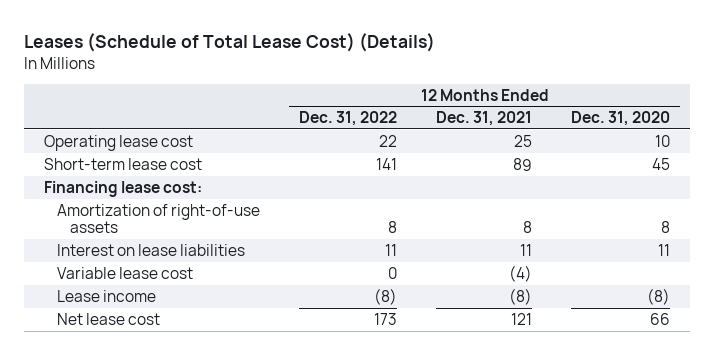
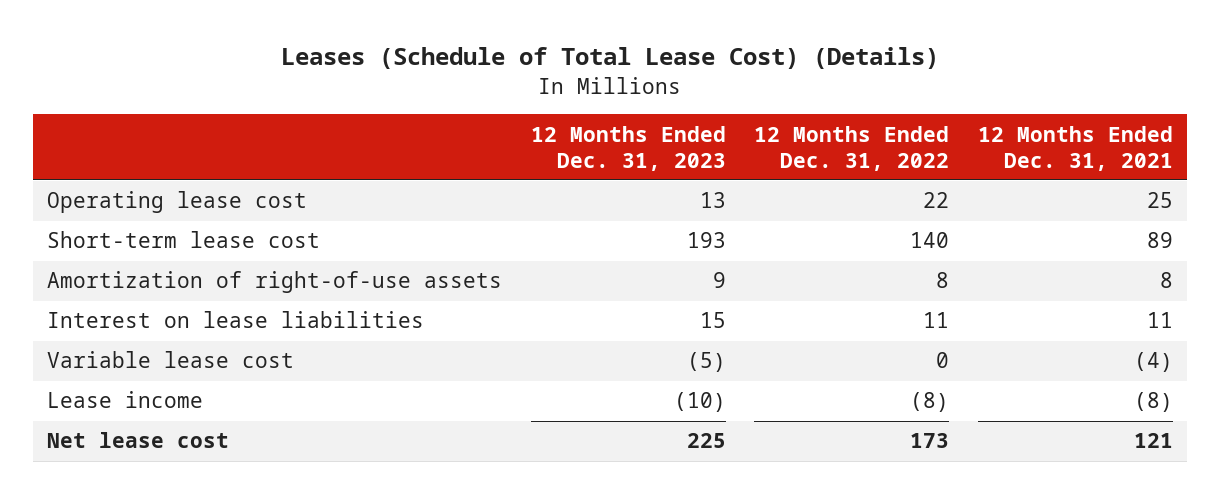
[571,111,671,127] Dec. 31, 2020 -> none
none -> [530,125,726,171] 12 Months Ended Dec. 31, 2023
[43,180,202,197] Financing lease cost: -> none
[375,157,397,170] 141 -> [910,232,950,249] 140

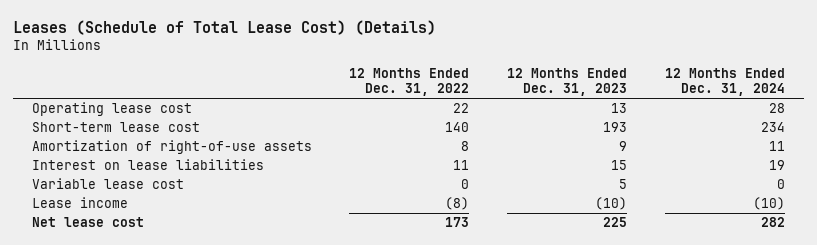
[977,125,1173,171] 12 Months Ended Dec. 31, 2021 -> none
none -> [665,68,786,97] 12 Months Ended Dec. 31, 2024
[686,352,726,373] (5) -> [619,179,628,190] 5

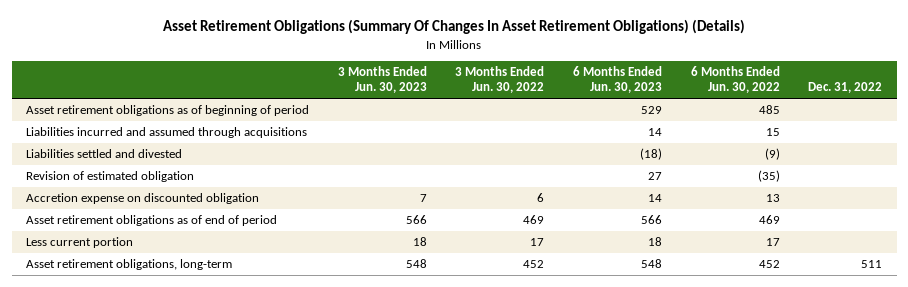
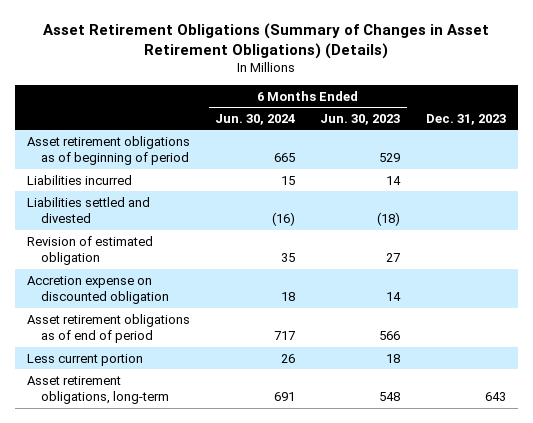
[163,19,746,35] Asset Retirement Obligations (Summary Of Changes In Asset Retirement Obligations) (Details) -> [43,22,490,59] Asset Retirement Obligations (Summary of Changes in Asset Retirement Obligations) (Details)
[337,66,427,94] 3 Months Ended Jun. 30, 2023 -> none
[455,66,545,94] 3 Months Ended Jun. 30, 2022 -> none
[690,66,780,94] 6 Months Ended Jun. 30, 2022 -> none
[808,82,883,94] Dec. 31, 2022 -> none
none -> [215,113,296,125] Jun. 30, 2024
none -> [425,113,506,125] Dec. 31, 2023
[25,127,307,139] Liabilities incurred and assumed through acquisitions -> [27,174,133,185] Liabilities incurred

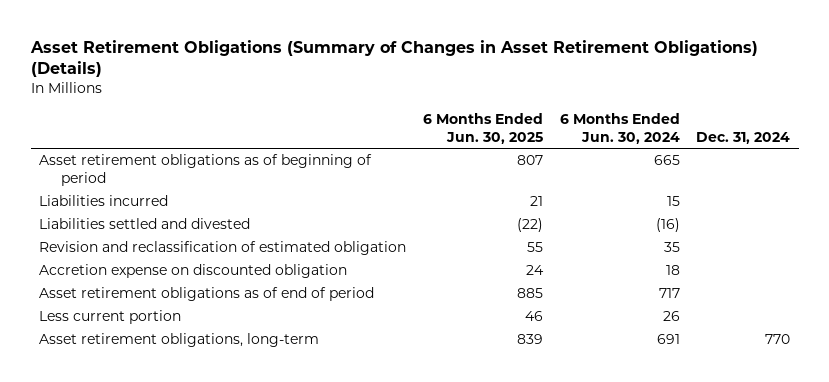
[320,113,401,125] Jun. 30, 2023 -> none
[425,113,506,125] Dec. 31, 2023 -> none
none -> [422,112,543,144] 6 Months Ended Jun. 30, 2025
none -> [696,131,791,144] Dec. 31, 2024
[27,235,154,266] Revision of estimated obligation -> [38,241,406,256] Revision and reclassification of estimated obligation

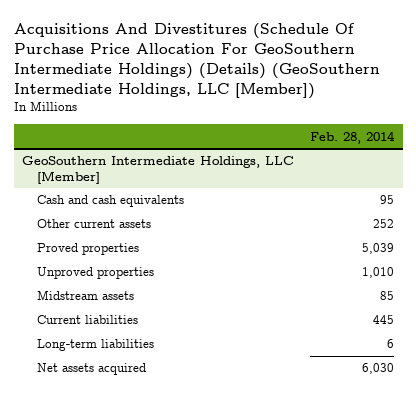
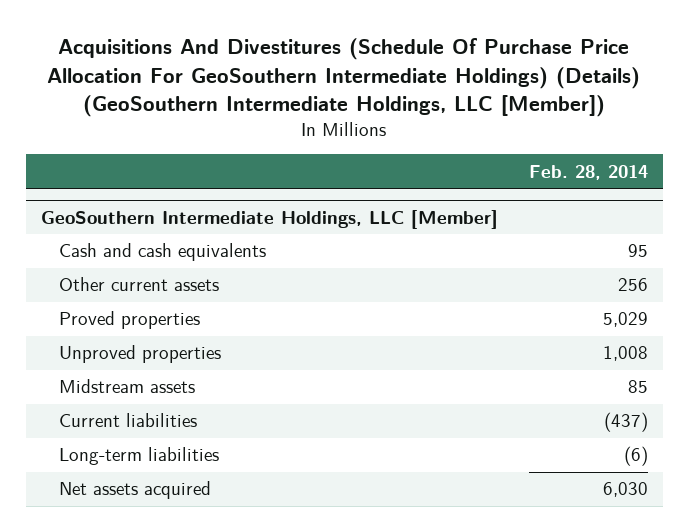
[373,219,395,229] 252 -> [617,278,648,292] 256
[362,243,395,255] 5,039 -> [602,312,648,328] 5,029
[362,267,395,279] 1,010 -> [602,346,648,362] 1,008
[373,315,395,325] 445 -> [603,412,648,433] (437)
[387,339,395,349] 6 -> [623,446,648,467] (6)

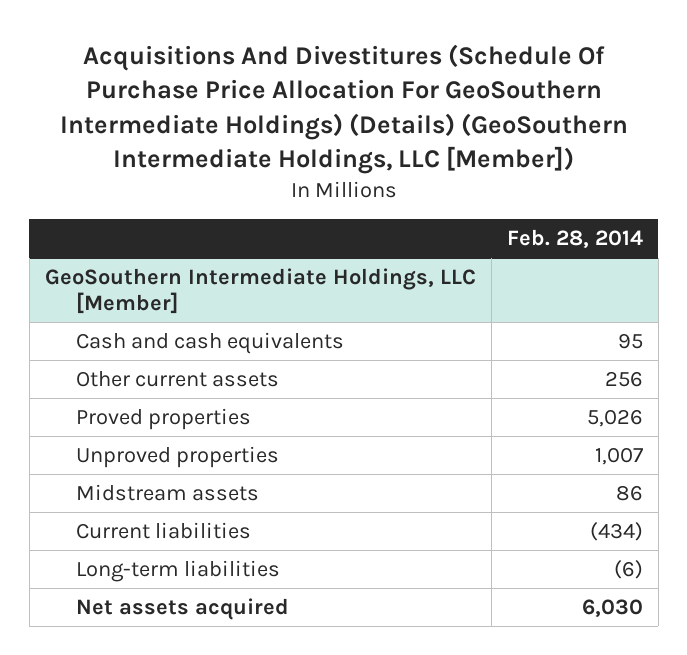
[602,312,648,328] 5,029 -> [586,408,643,427] 5,026
[602,346,648,362] 1,008 -> [594,446,643,465] 1,007
[627,380,648,394] 85 -> [615,484,643,501] 86
[603,412,648,433] (437) -> [589,521,643,541] (434)

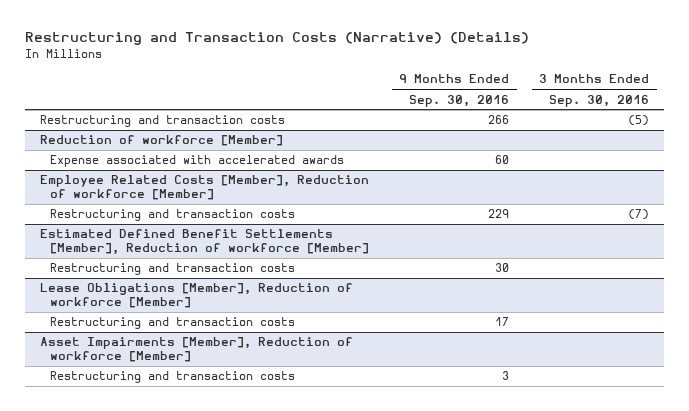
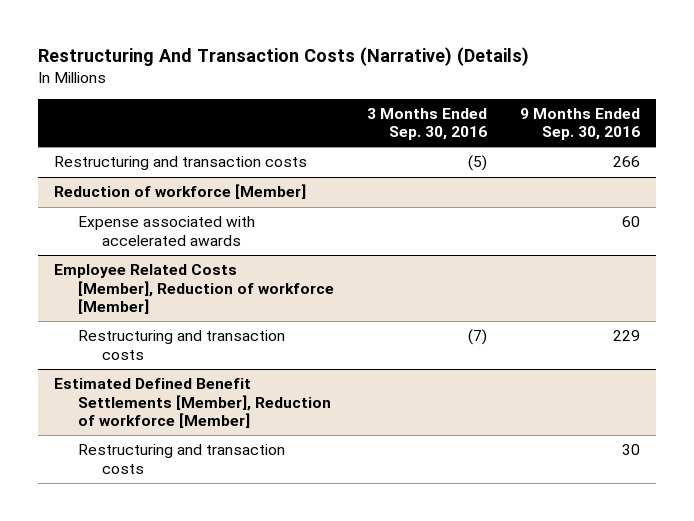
[24,32,529,46] Restructuring and Transaction Costs (Narrative) (Details) -> [37,46,529,66] Restructuring And Transaction Costs (Narrative) (Details)
[39,283,353,308] Lease Obligations [Member], Reduction of workforce [Member] -> none
[50,317,296,330] Restructuring and transaction costs -> none
[39,337,353,362] Asset Impairments [Member], Reduction of workforce [Member] -> none
[50,371,296,384] Restructuring and transaction costs -> none

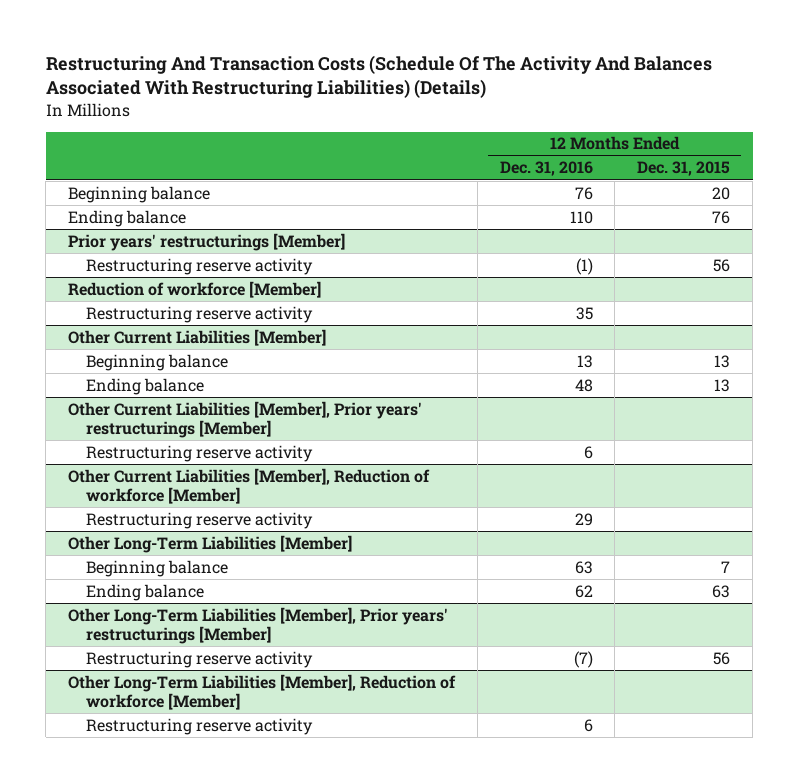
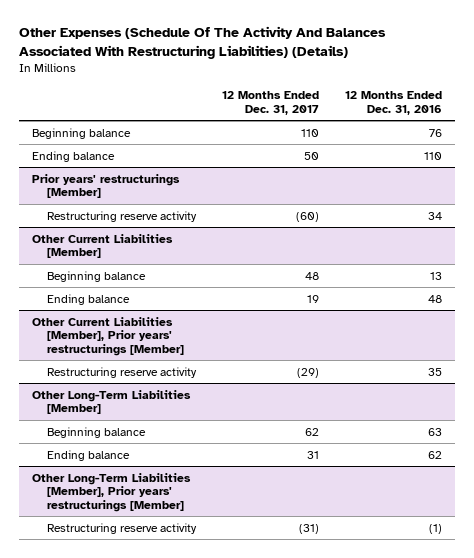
[45,55,712,99] Restructuring And Transaction Costs (Schedule Of The Activity And Balances Associated With Restructuring Liabilities) (Details) -> [19,26,387,59] Other Expenses (Schedule Of The Activity And Balances Associated With Restructuring Liabilities) (Details)
[637,161,731,177] Dec. 31, 2015 -> none
none -> [221,91,319,116] 12 Months Ended Dec. 31, 2017
[67,280,321,298] Reduction of workforce [Member] -> none
[86,305,314,323] Restructuring reserve activity -> none
[575,257,593,275] (1) -> [428,211,443,220] 34
[67,467,430,504] Other Current Liabilities [Member], Reduction of workforce [Member] -> none
[86,511,314,529] Restructuring reserve activity -> none
[583,445,593,459] 6 -> [428,367,443,376] 35
[67,673,456,710] Other Long-Term Liabilities [Member], Reduction of workforce [Member] -> none
[86,717,314,735] Restructuring reserve activity -> none
[573,650,593,668] (7) -> [429,523,443,534] (1)

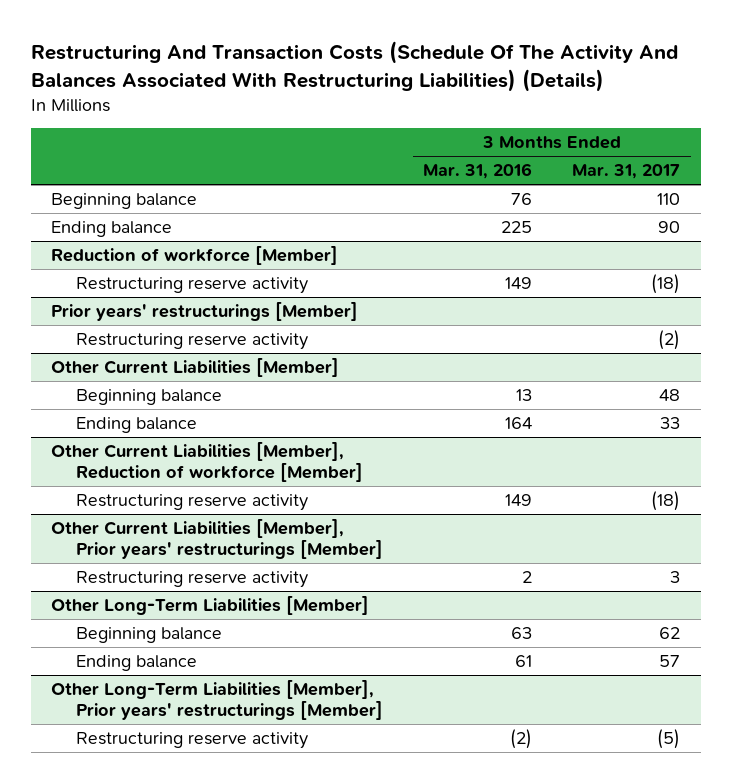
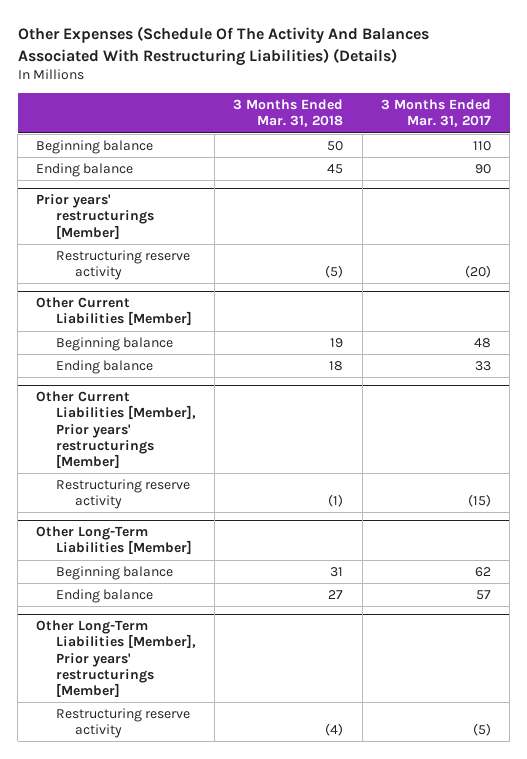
[31,40,679,92] Restructuring And Transaction Costs (Schedule Of The Activity And Balances Associated With Restructuring Liabilities) (Details) -> [17,26,429,66] Other Expenses (Schedule Of The Activity And Balances Associated With Restructuring Liabilities) (Details)
[423,163,533,180] Mar. 31, 2016 -> none
none -> [233,99,344,128] 3 Months Ended Mar. 31, 2018
[51,245,339,265] Reduction of workforce [Member] -> none
[75,276,308,294] Restructuring reserve activity -> none
[658,329,681,350] (2) -> [464,265,491,279] (20)
[51,441,363,483] Other Current Liabilities [Member], Reduction of workforce [Member] -> none
[75,493,308,511] Restructuring reserve activity -> none
[670,570,681,583] 3 -> [467,494,491,508] (15)

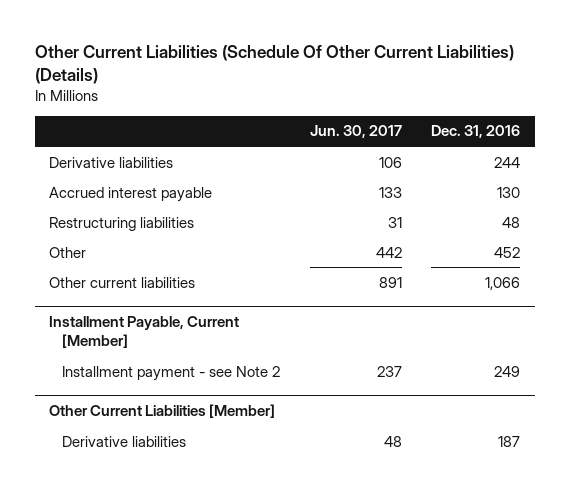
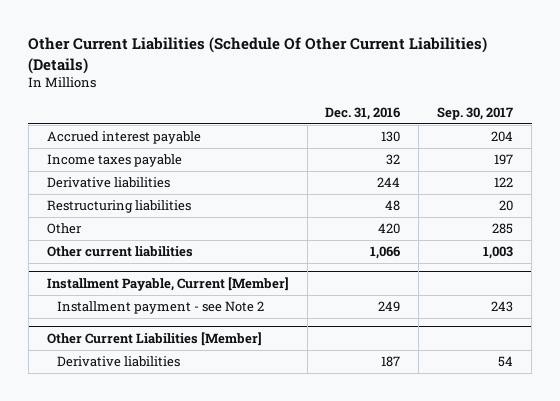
[309,125,402,139] Jun. 30, 2017 -> none
none -> [437,107,514,121] Sep. 30, 2017
none -> [46,154,182,168] Income taxes payable
[49,156,174,168] Derivative liabilities -> [46,177,170,189] Derivative liabilities
[493,246,520,258] 452 -> [378,223,401,235] 420

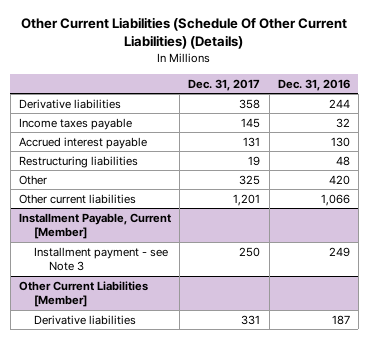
[437,107,514,121] Sep. 30, 2017 -> none
none -> [188,78,261,91] Dec. 31, 2017
[46,154,182,168] Income taxes payable -> [19,117,133,130] Income taxes payable
[46,131,201,145] Accrued interest payable -> [19,136,148,149] Accrued interest payable
[57,301,265,315] Installment payment - see Note 2 -> [33,246,168,272] Installment payment - see Note 3

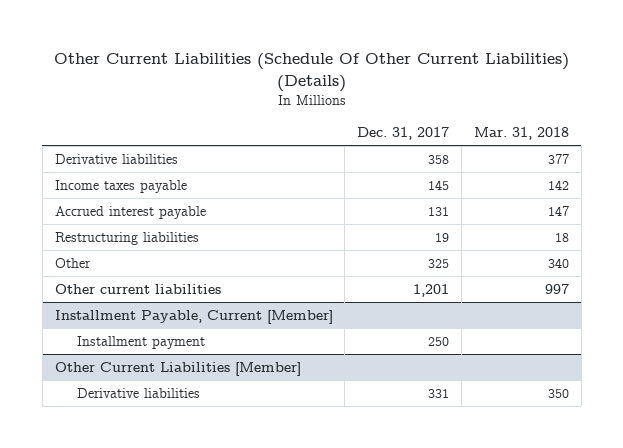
[277,78,350,91] Dec. 31, 2016 -> none
none -> [473,127,569,141] Mar. 31, 2018
[33,246,168,272] Installment payment - see Note 3 -> [76,335,205,349] Installment payment

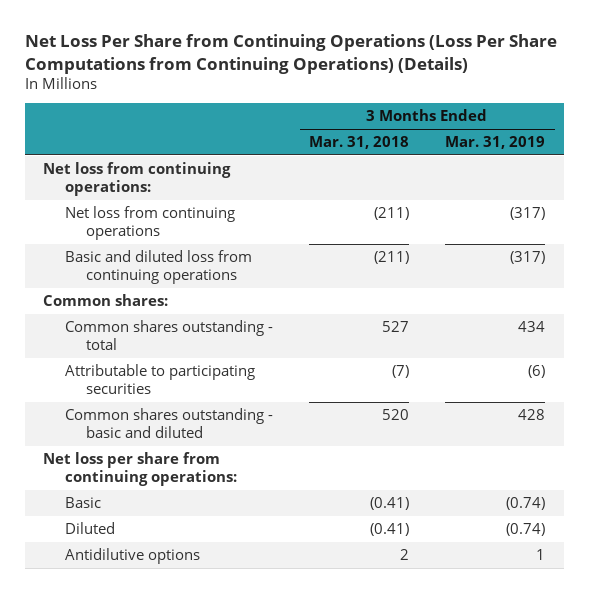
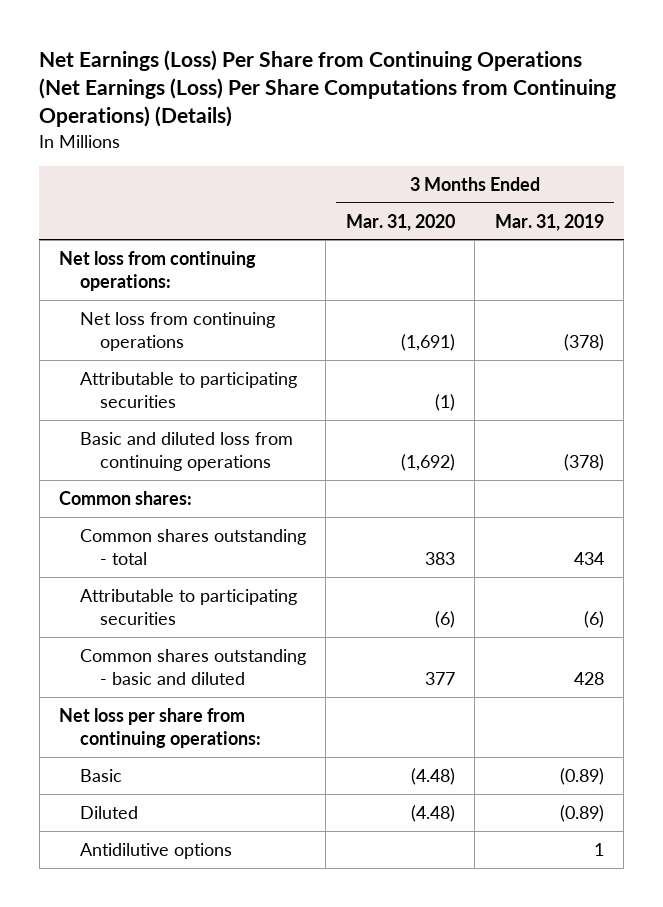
[25,34,558,74] Net Loss Per Share from Continuing Operations (Loss Per Share Computations from Continuing Operations) (Details) -> [39,50,617,128] Net Earnings (Loss) Per Share from Continuing Operations (Net Earnings (Loss) Per Share Computations from Continuing Operations) (Details)
[309,136,410,150] Mar. 31, 2018 -> none
none -> [345,213,455,231] Mar. 31, 2020
[510,206,546,220] (317) -> [563,334,604,352] (378)
none -> [79,371,297,409] Attributable to participating securities
[510,250,546,264] (317) -> [563,454,604,472] (378)
[506,496,546,510] (0.74) -> [559,767,604,785] (0.89)
[506,522,546,536] (0.74) -> [559,804,604,822] (0.89)

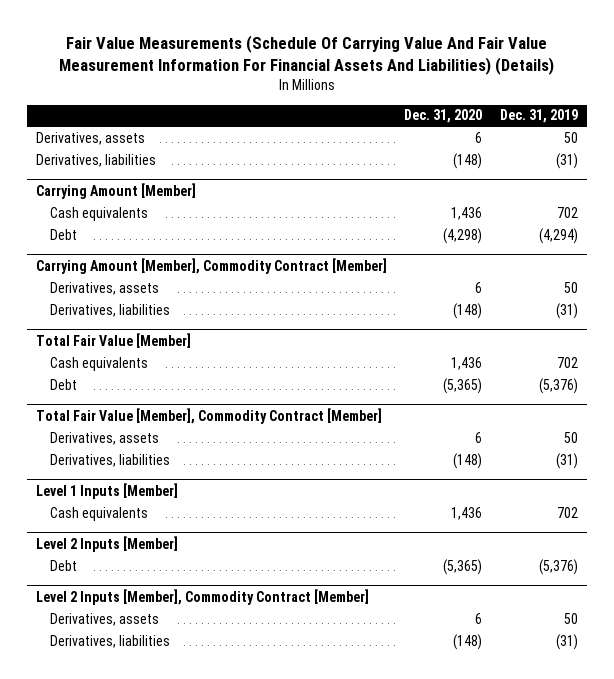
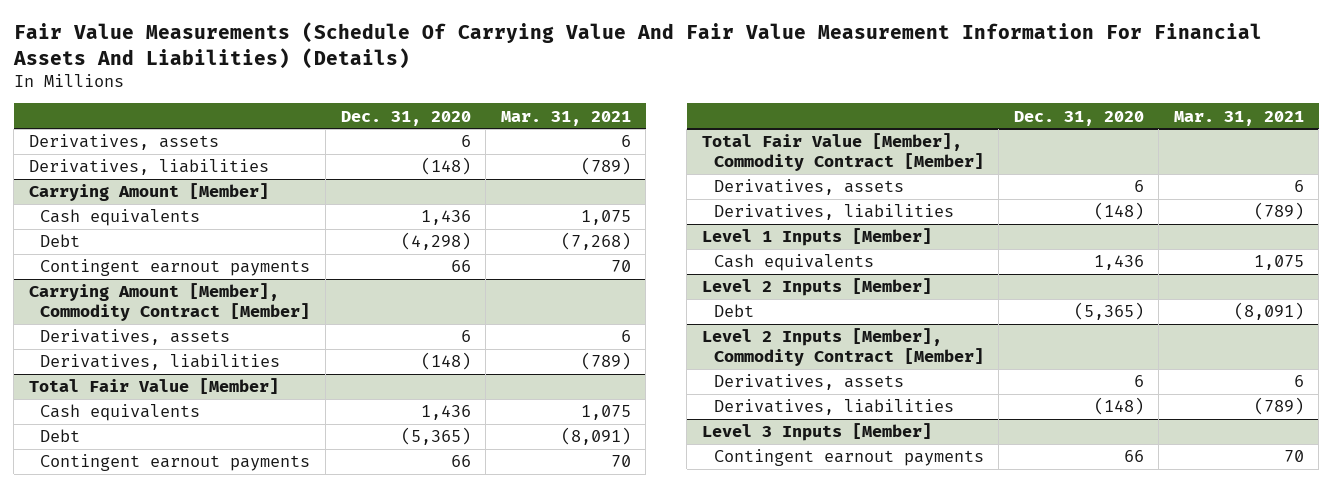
[499,109,578,124] Dec. 31, 2019 -> none
none -> [500,110,631,126] Mar. 31, 2021
none -> [40,259,311,277] Contingent earnout payments
none -> [40,454,311,472] Contingent earnout payments
none -> [701,423,932,442] Level 3 Inputs [Member]
none -> [713,449,984,467] Contingent earnout payments

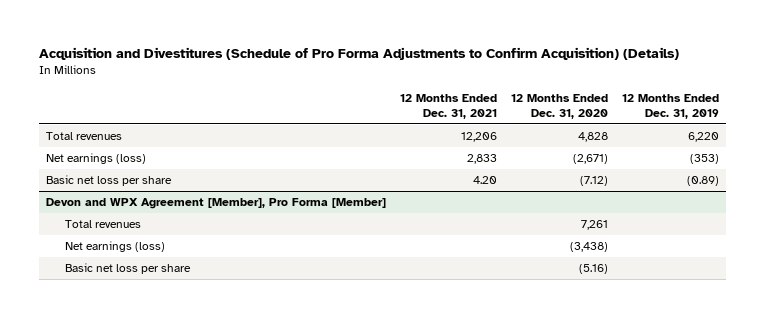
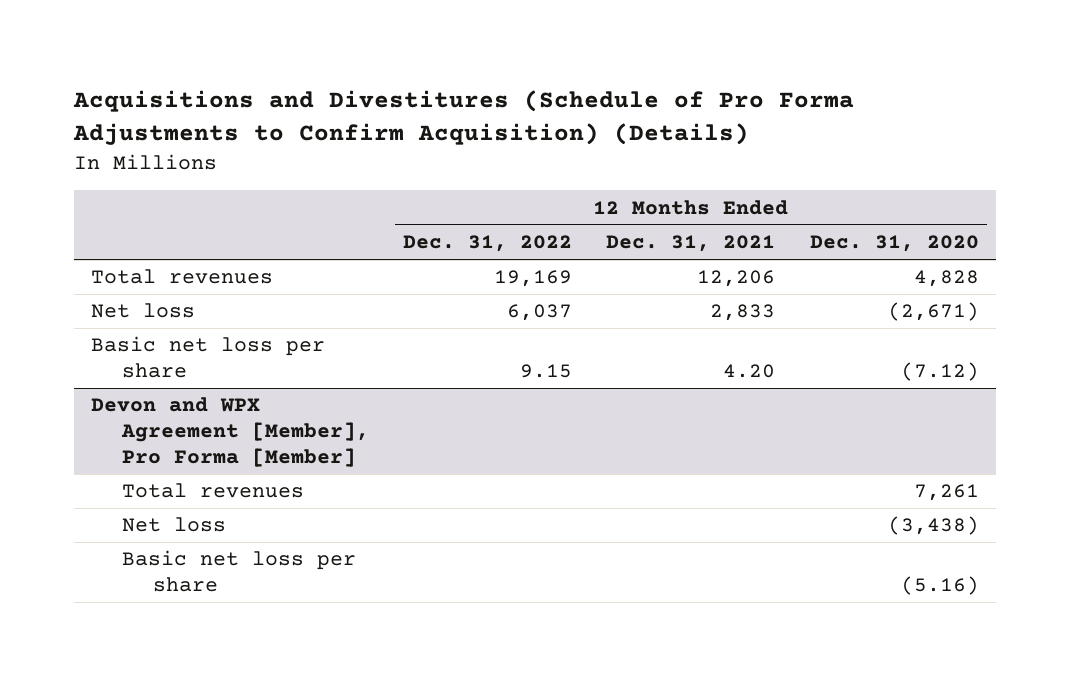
[39,47,680,61] Acquisition and Divestitures (Schedule of Pro Forma Adjustments to Confirm Acquisition) (Details) -> [72,89,854,145] Acquisitions and Divestitures (Schedule of Pro Forma Adjustments to Confirm Acquisition) (Details)
[621,93,719,119] 12 Months Ended Dec. 31, 2019 -> none
none -> [403,235,573,253] Dec. 31, 2022
[46,153,147,165] Net earnings (loss) -> [90,303,195,319] Net loss
[65,241,166,253] Net earnings (loss) -> [121,517,226,533] Net loss

